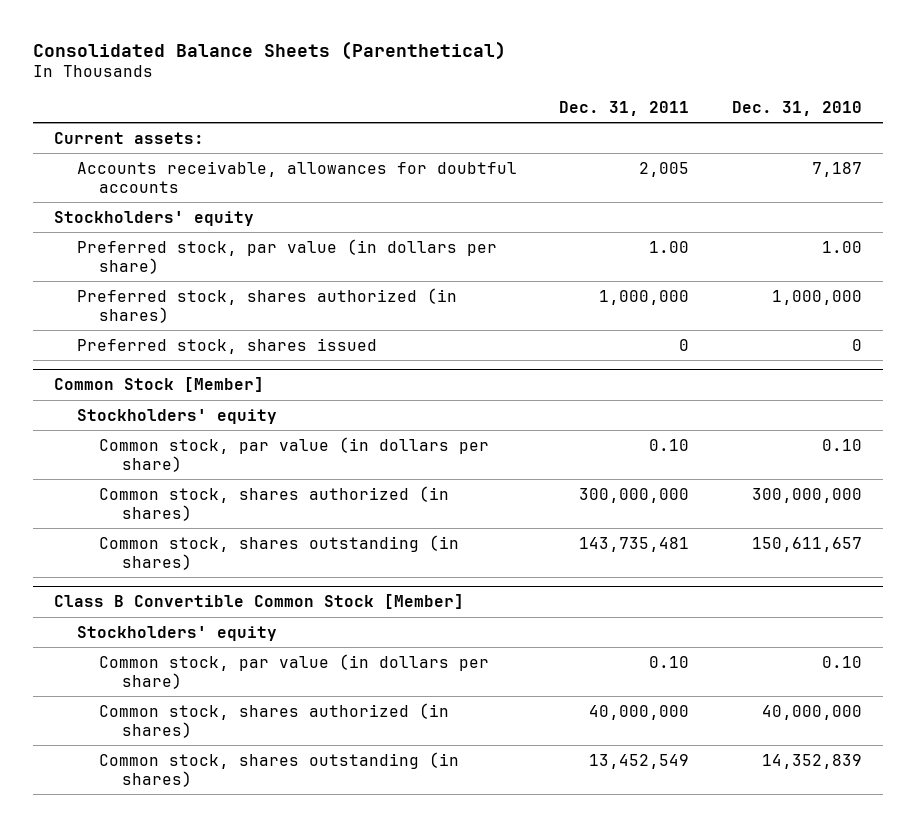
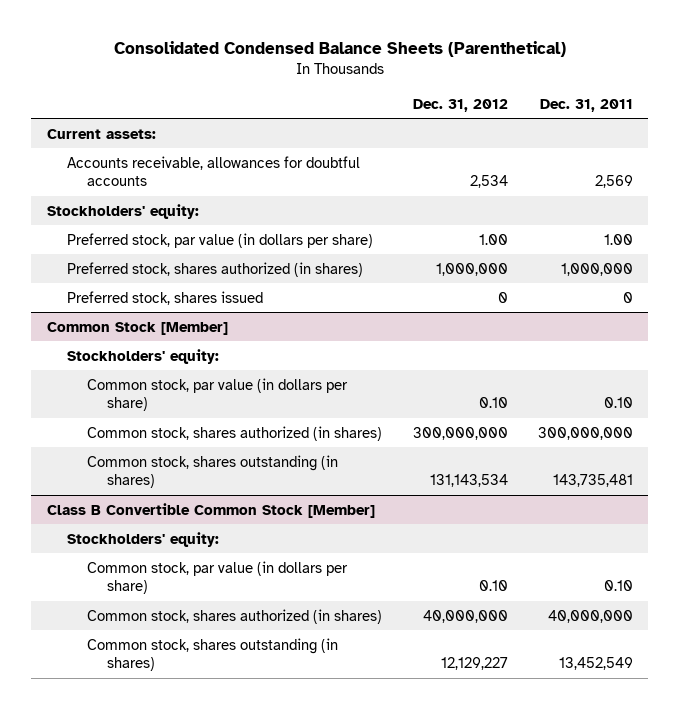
[32,40,506,60] Consolidated Balance Sheets (Parenthetical) -> [113,41,566,58] Consolidated Condensed Balance Sheets (Parenthetical)
[732,101,863,117] Dec. 31, 2010 -> none
none -> [412,98,508,112] Dec. 31, 2012
[639,161,690,177] 2,005 -> [595,175,634,189] 2,569
[54,210,255,226] Stockholders' equity -> [46,203,199,219] Stockholders' equity:
[76,408,277,424] Stockholders' equity -> [66,348,219,364] Stockholders' equity:
[76,625,277,641] Stockholders' equity -> [66,531,219,547] Stockholders' equity:

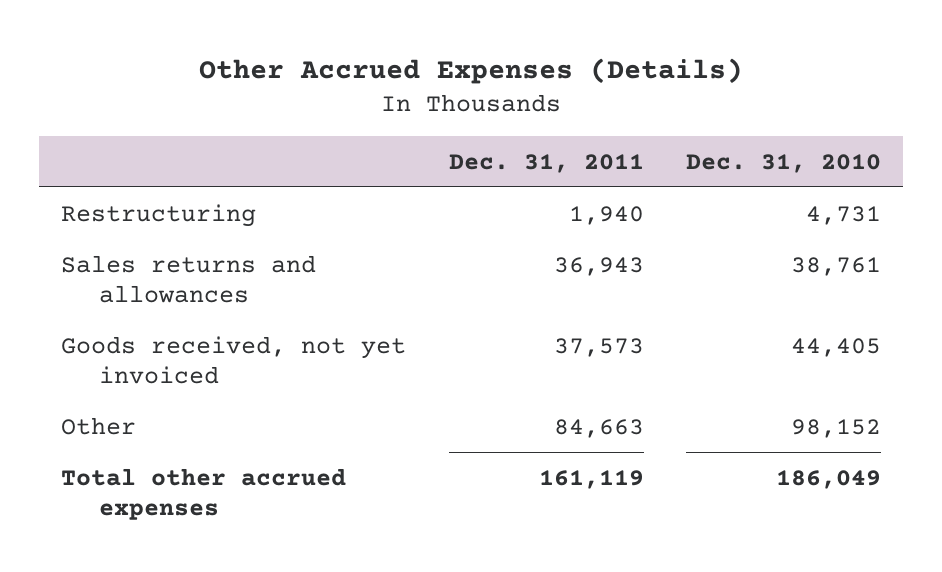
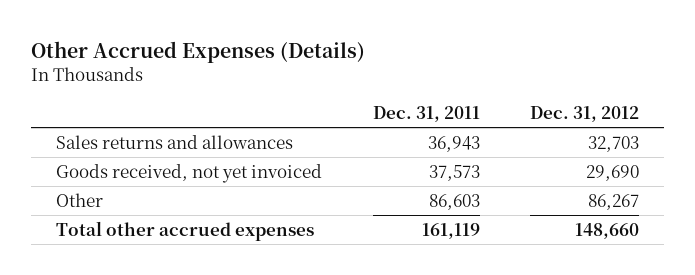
[686,153,882,173] Dec. 31, 2010 -> none
none -> [529,105,639,122] Dec. 31, 2012
[60,203,256,227] Restructuring -> none
[553,418,644,438] 84,663 -> [428,193,480,210] 86,603

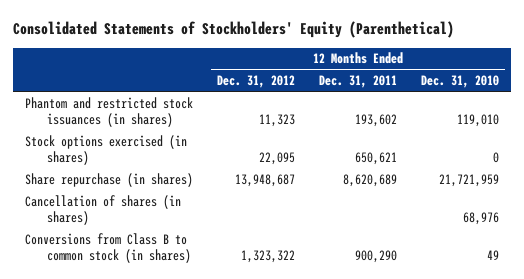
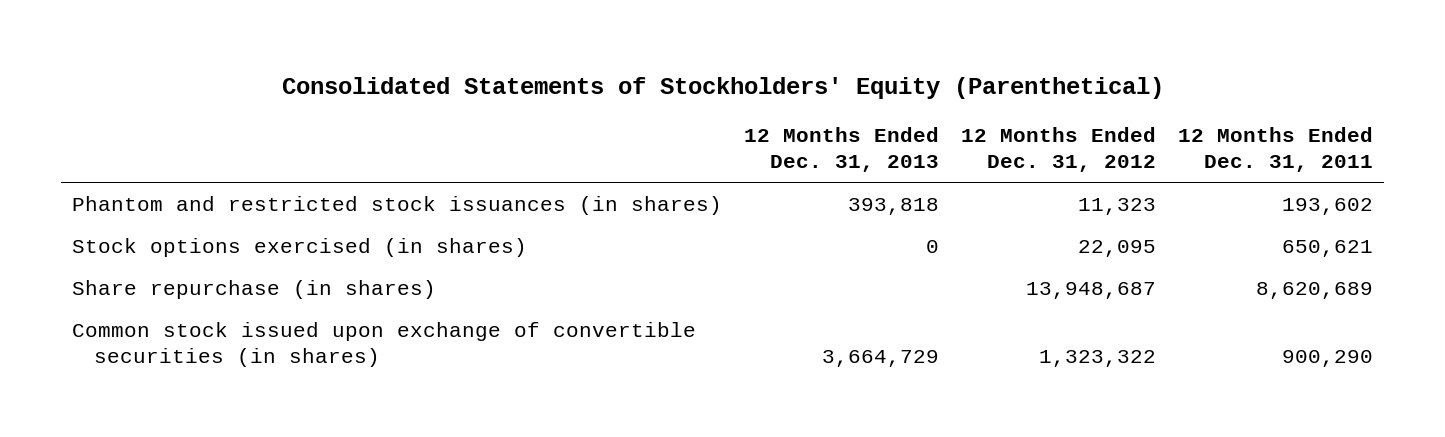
[420,75,499,89] Dec. 31, 2010 -> none
none -> [744,127,940,173] 12 Months Ended Dec. 31, 2013
[25,194,182,225] Cancellation of shares (in shares) -> none
[25,232,191,263] Conversions from Class B to common stock (in shares) -> [72,321,697,367] Common stock issued upon exchange of convertible securities (in shares)

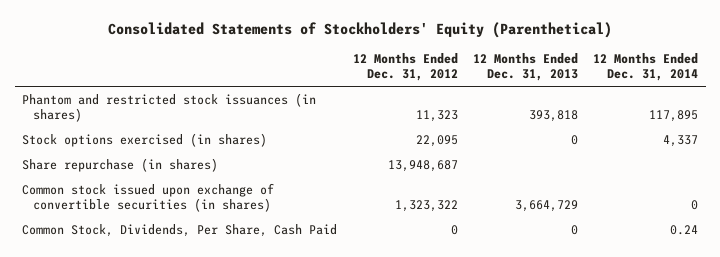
[1178,127,1374,173] 12 Months Ended Dec. 31, 2011 -> none
none -> [593,52,699,82] 12 Months Ended Dec. 31, 2014
none -> [22,223,338,237] Common Stock, Dividends, Per Share, Cash Paid

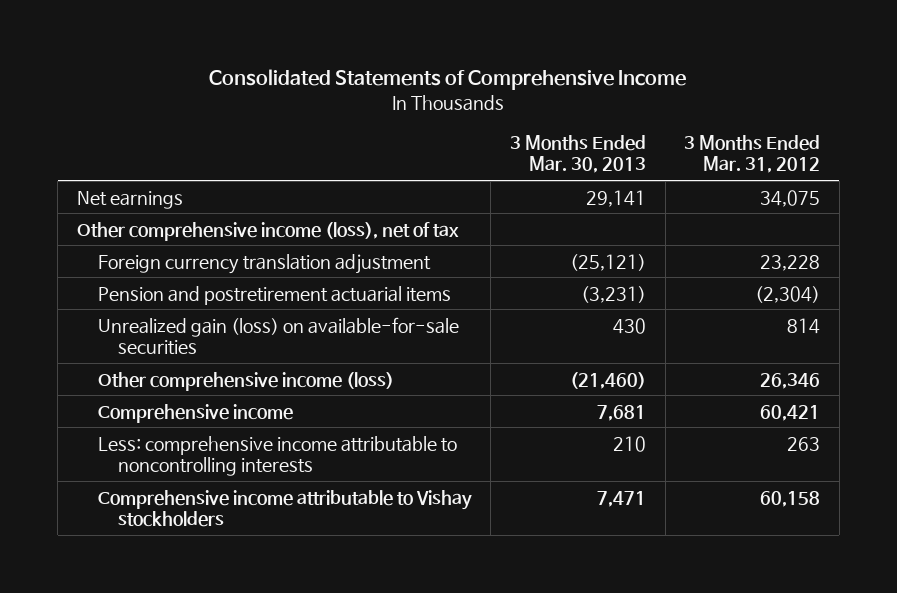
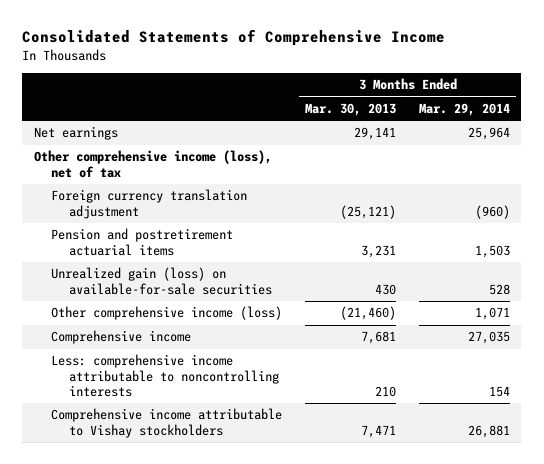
[684,134,821,174] 3 Months Ended Mar. 31, 2012 -> none
none -> [419,102,511,116] Mar. 29, 2014
[580,285,646,303] (3,231) -> [361,244,397,258] 3,231

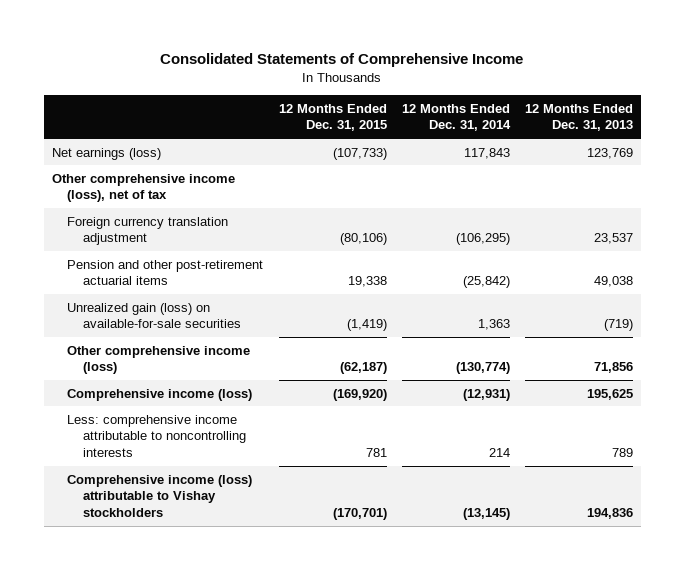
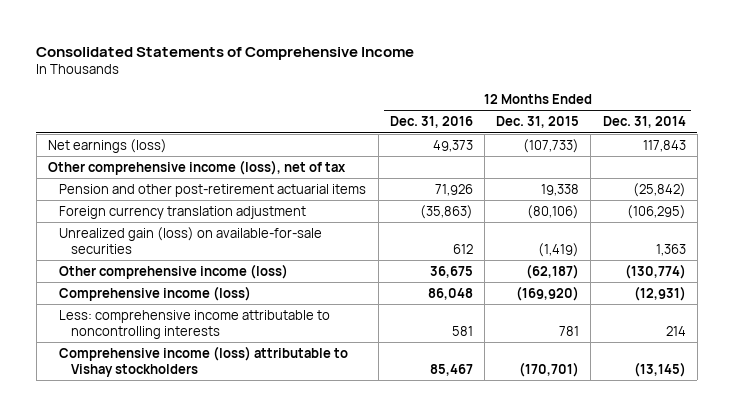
[525,103,634,132] 12 Months Ended Dec. 31, 2013 -> none
none -> [389,116,473,129] Dec. 31, 2016
[67,216,229,246] Foreign currency translation adjustment -> [59,206,307,220] Foreign currency translation adjustment

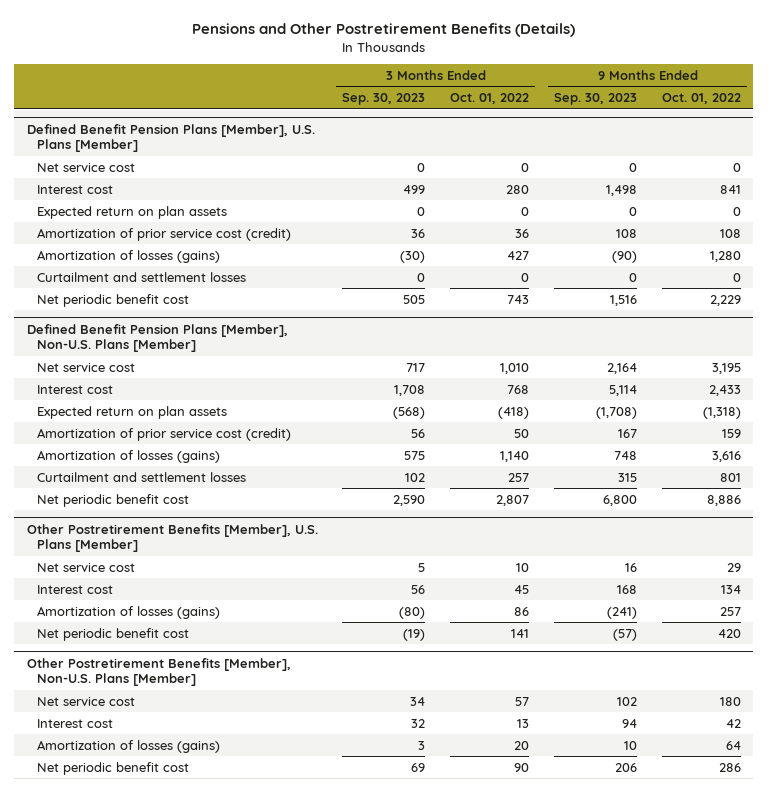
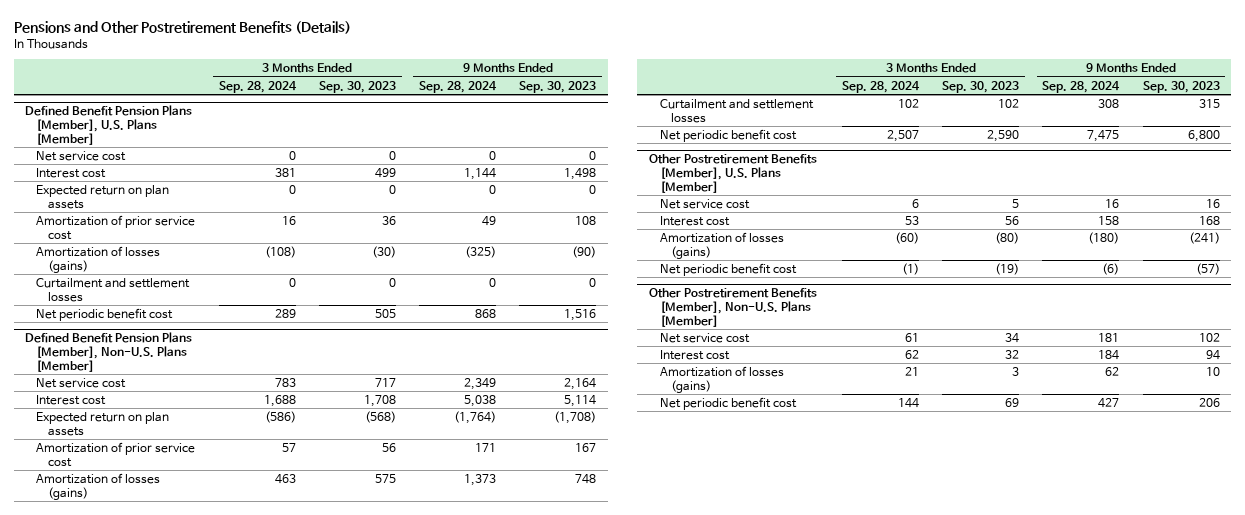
[450,93,530,105] Oct. 01, 2022 -> none
[662,93,742,105] Oct. 01, 2022 -> none
none -> [218,80,297,93] Sep. 28, 2024
none -> [418,80,497,93] Sep. 28, 2024
[36,227,291,241] Amortization of prior service cost (credit) -> [36,214,196,240] Amortization of prior service cost
[36,427,291,441] Amortization of prior service cost (credit) -> [36,441,196,467] Amortization of prior service cost

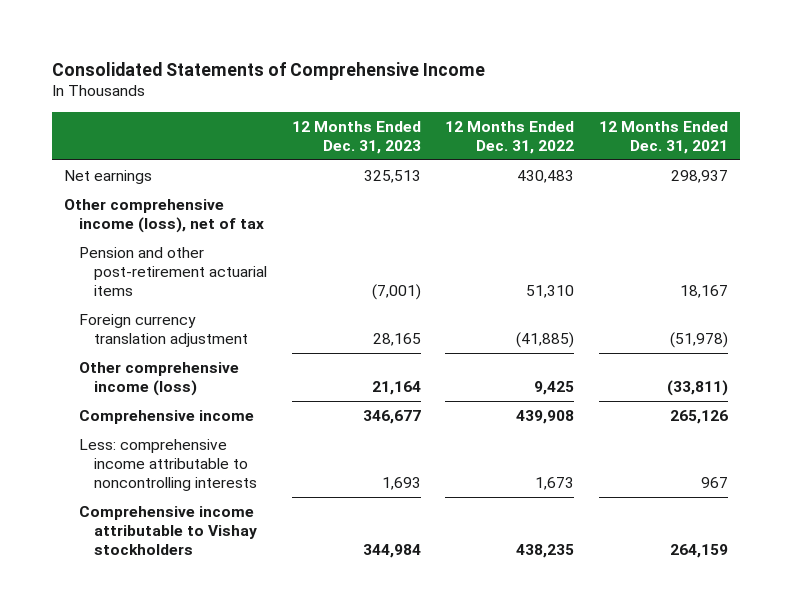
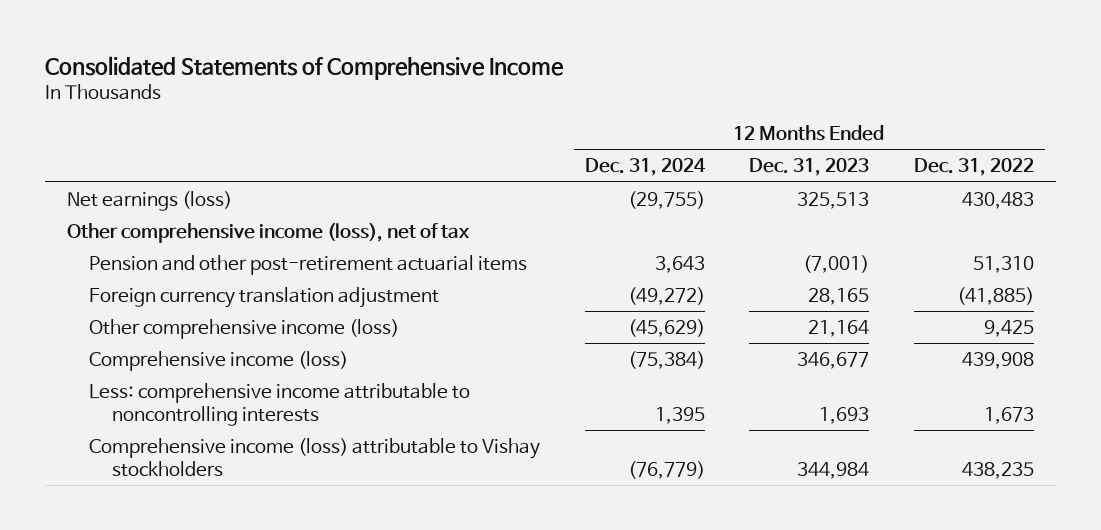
[598,120,728,154] 12 Months Ended Dec. 31, 2021 -> none
none -> [584,158,706,177] Dec. 31, 2024
[64,170,153,185] Net earnings -> [67,190,233,211] Net earnings (loss)
[79,410,255,425] Comprehensive income -> [89,350,349,371] Comprehensive income (loss)
[79,506,257,556] Comprehensive income attributable to Vishay stockholders -> [89,437,541,478] Comprehensive income (loss) attributable to Vishay stockholders

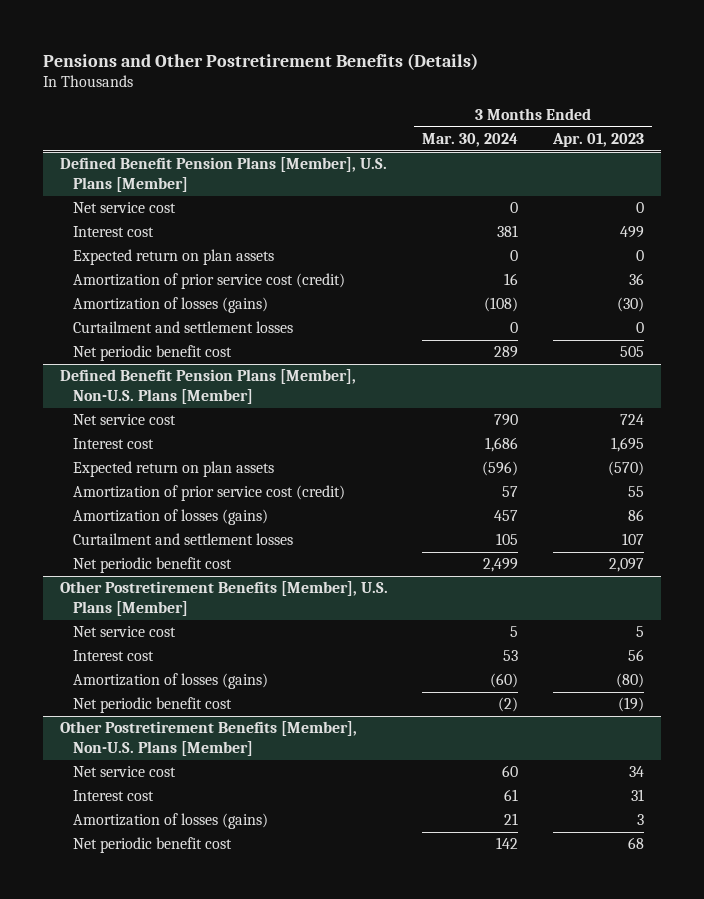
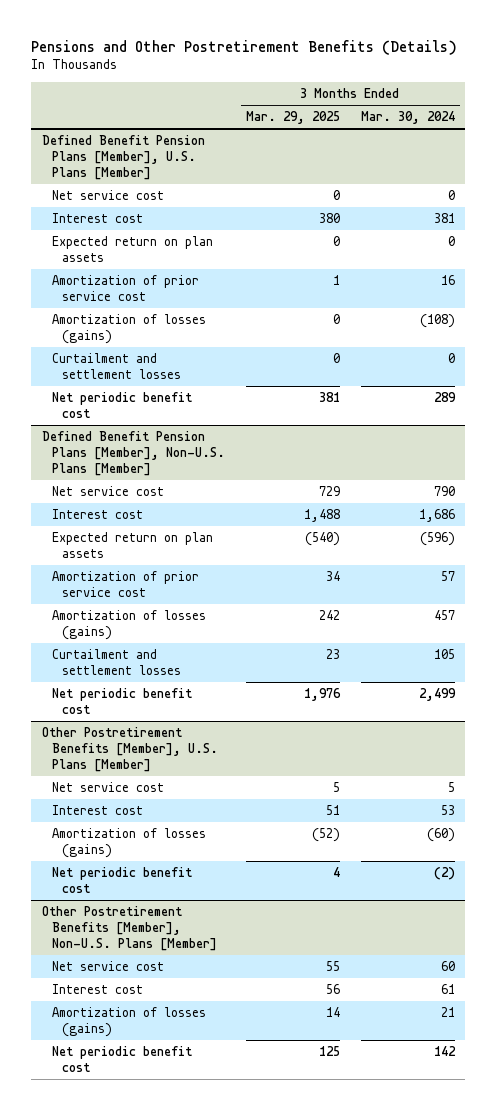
[551,132,644,147] Apr. 01, 2023 -> none
none -> [245,111,340,125] Mar. 29, 2025
[73,273,346,290] Amortization of prior service cost (credit) -> [51,274,199,301] Amortization of prior service cost
[73,485,346,502] Amortization of prior service cost (credit) -> [51,570,199,597] Amortization of prior service cost

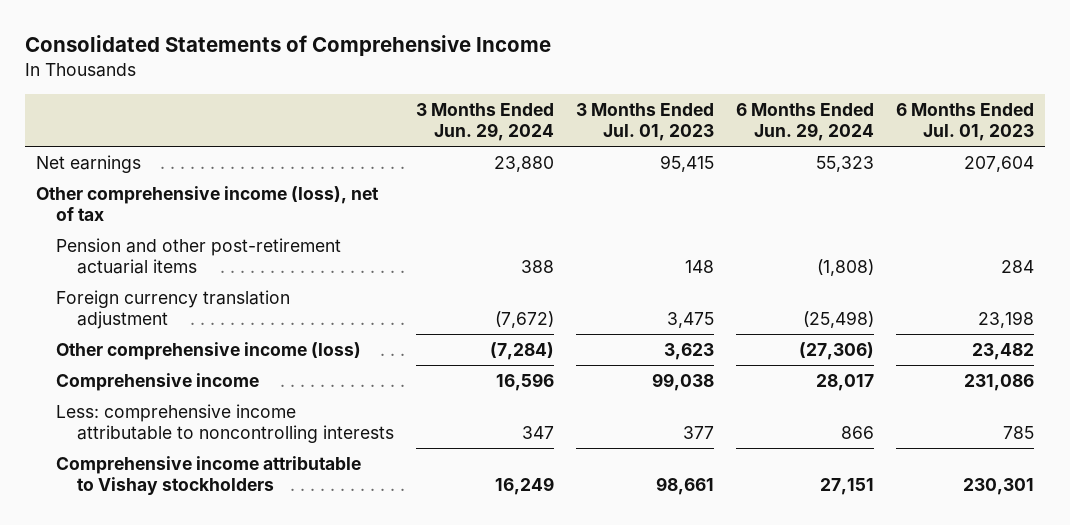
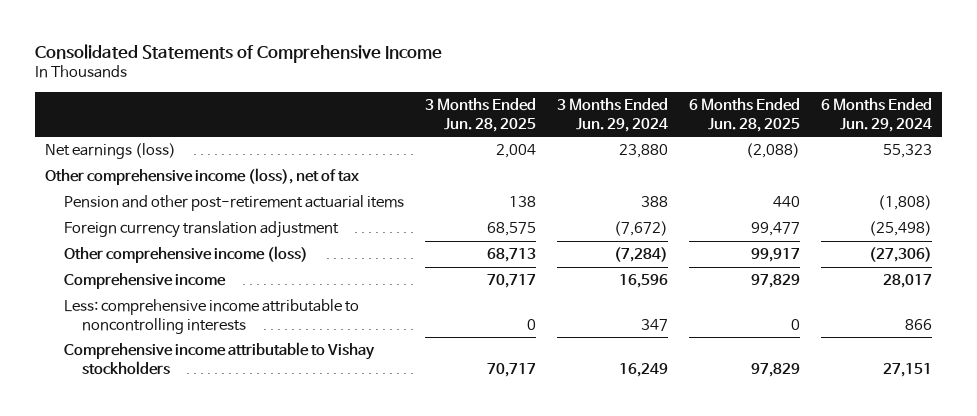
[576,102,715,142] 3 Months Ended Jul. 01, 2023 -> none
[896,102,1035,142] 6 Months Ended Jul. 01, 2023 -> none
none -> [424,98,536,132] 3 Months Ended Jun. 28, 2025
none -> [688,98,800,132] 6 Months Ended Jun. 28, 2025
[35,154,141,173] Net earnings -> [45,143,177,160] Net earnings (loss)

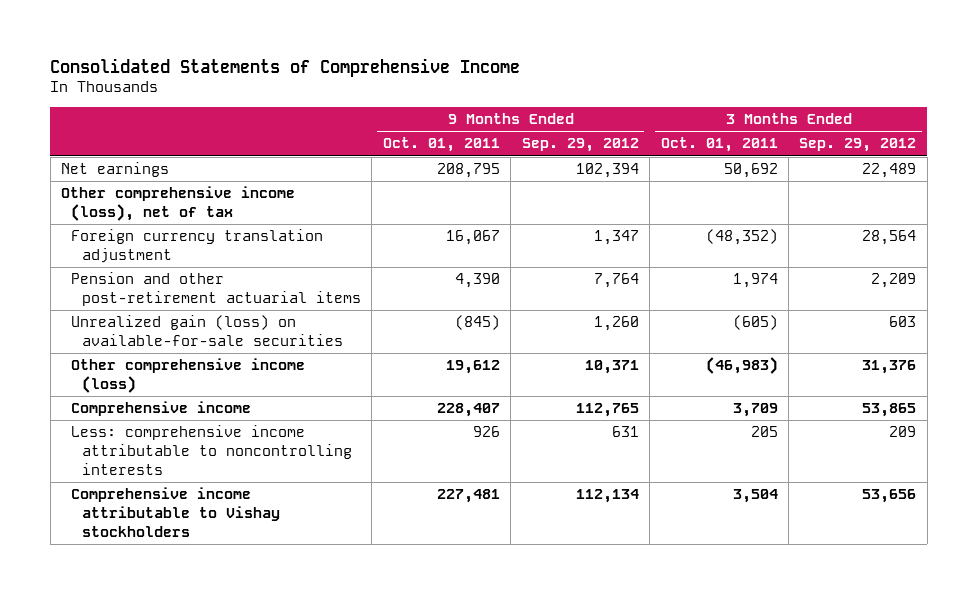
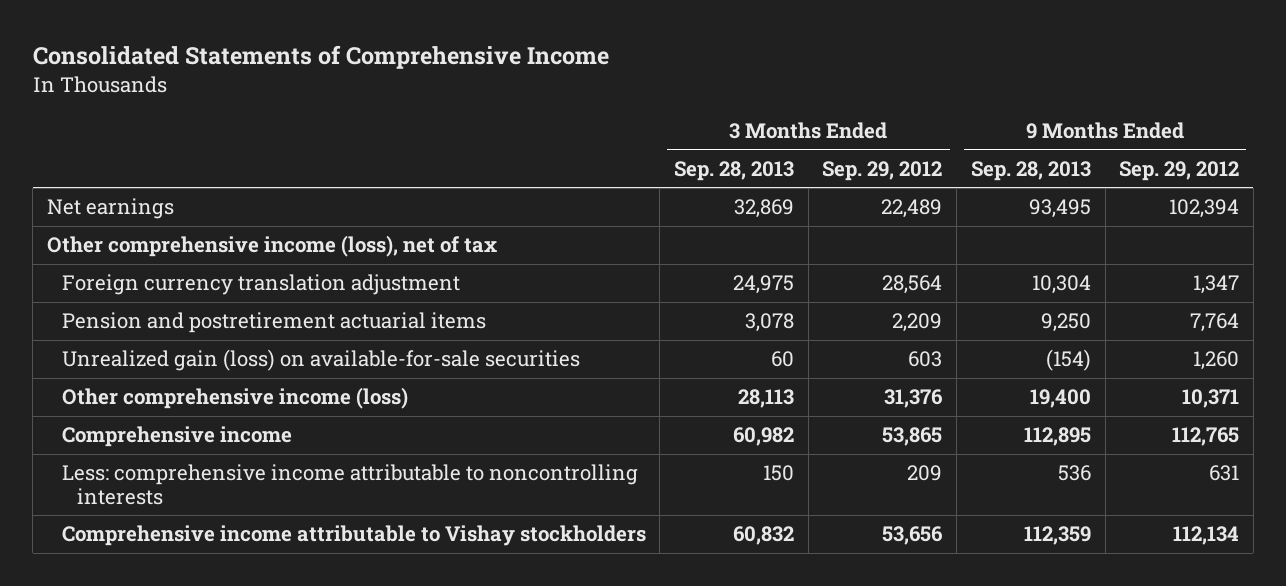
[382,137,500,153] Oct. 01, 2011 -> none
[660,137,778,153] Oct. 01, 2011 -> none
none -> [674,160,795,181] Sep. 28, 2013
none -> [970,160,1091,181] Sep. 28, 2013
[71,272,361,307] Pension and other post-retirement actuarial items -> [61,312,486,334] Pension and postretirement actuarial items

